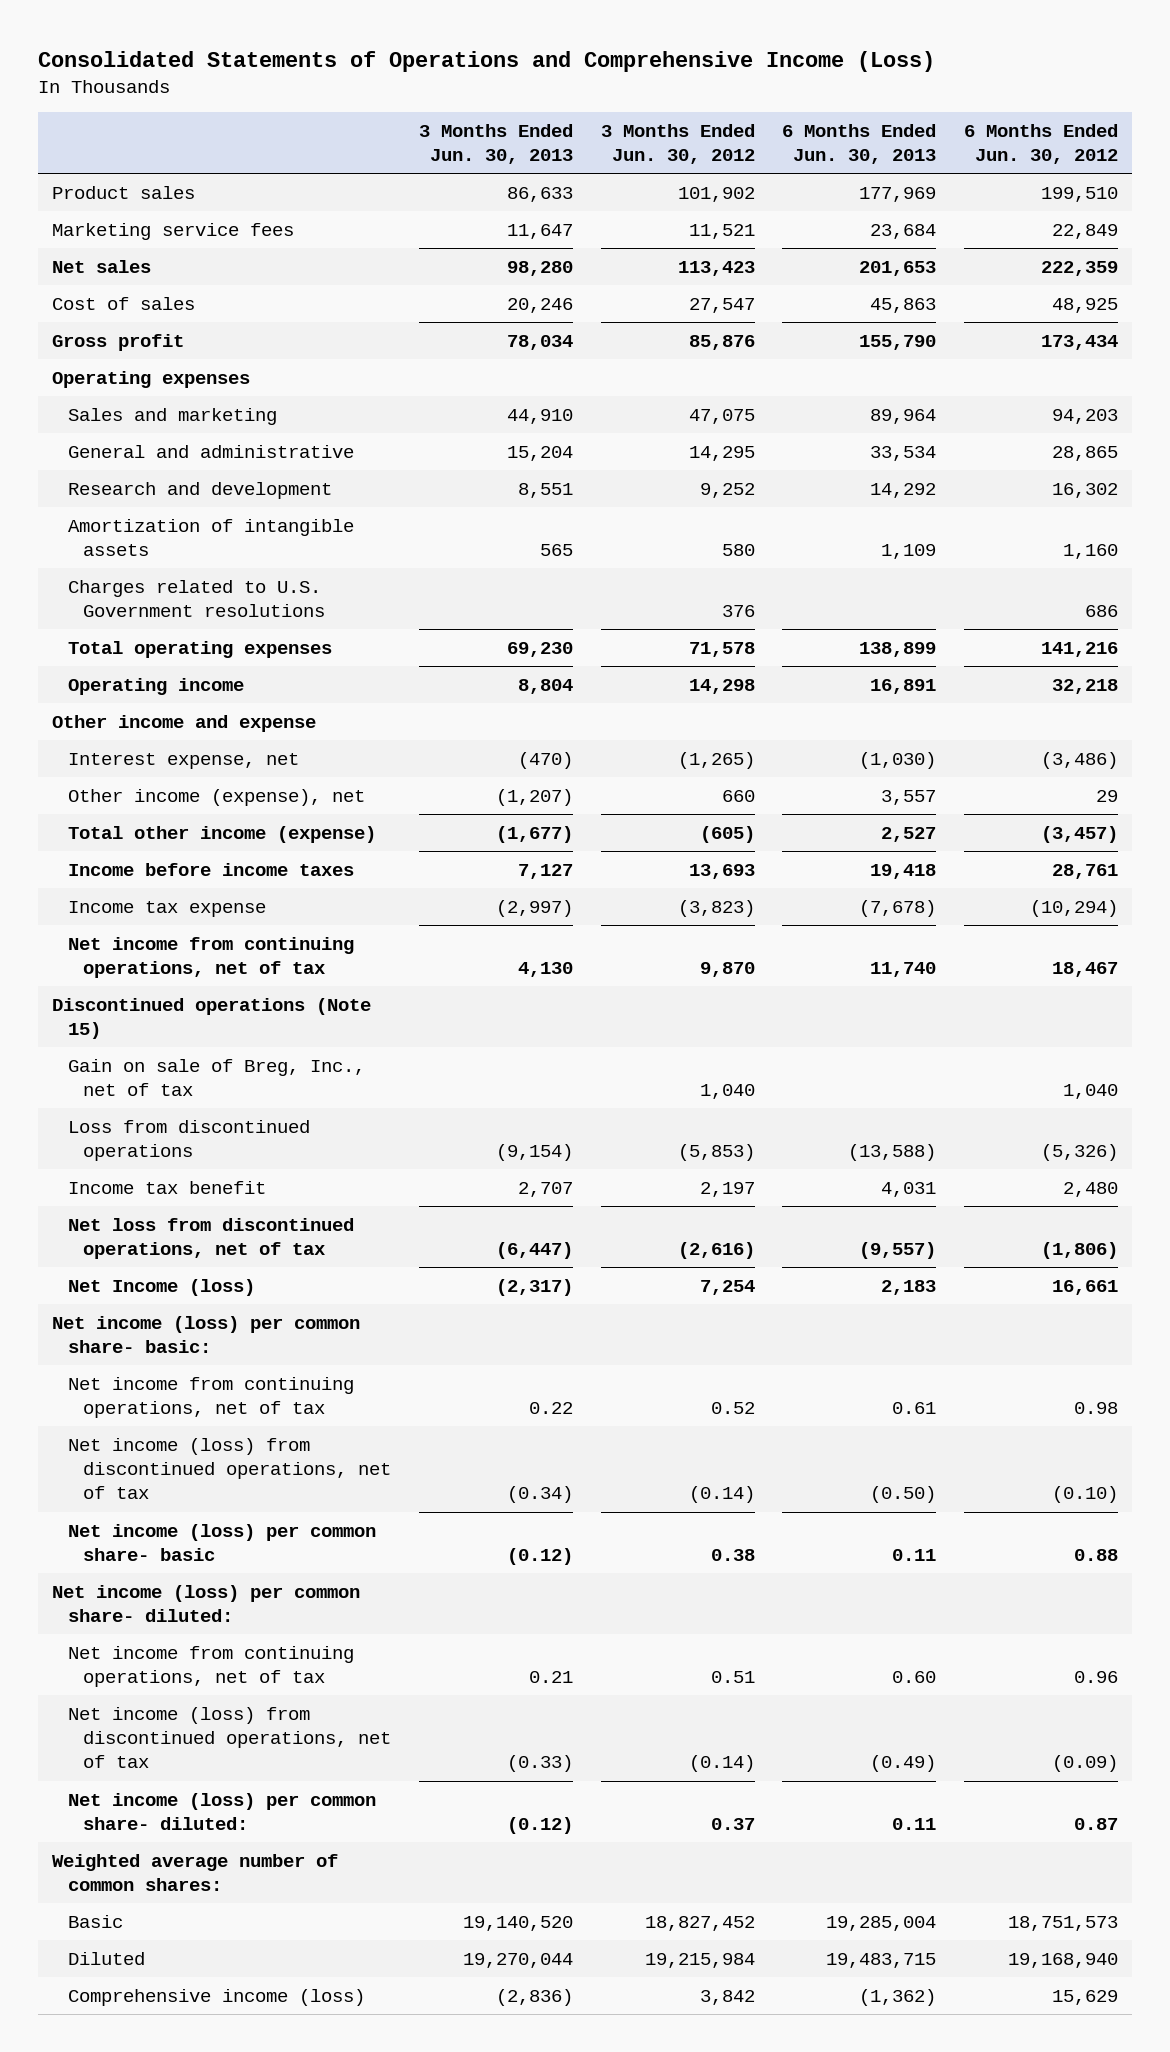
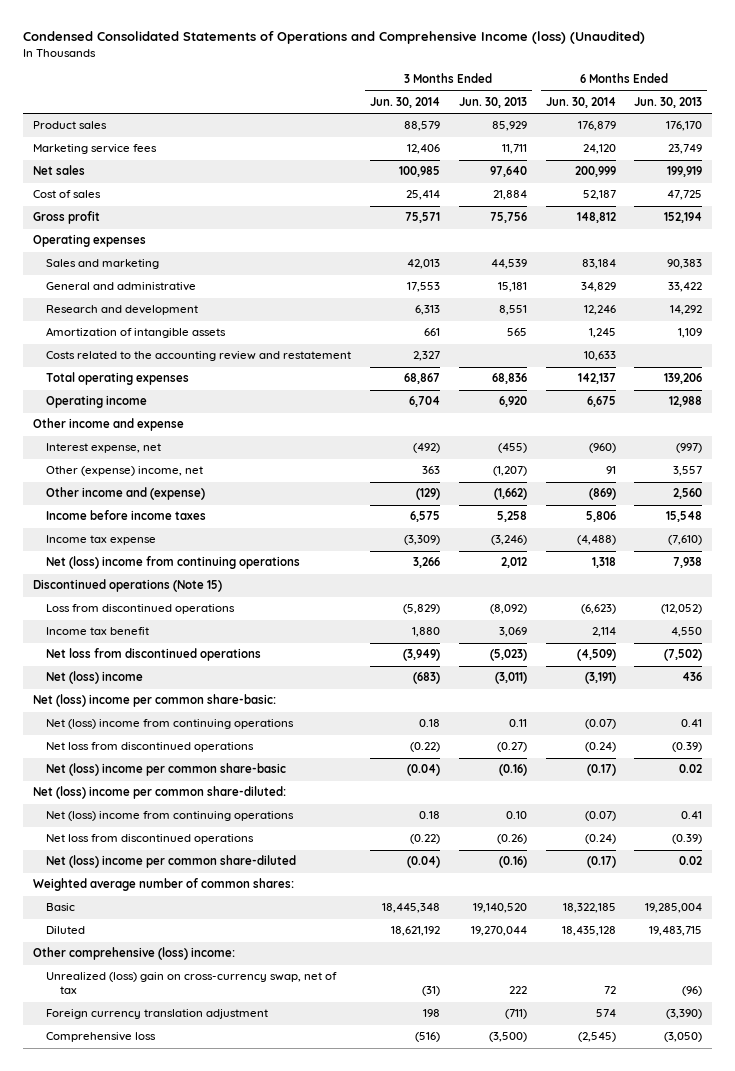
[37,51,935,73] Consolidated Statements of Operations and Comprehensive Income (Loss) -> [23,31,646,45] Condensed Consolidated Statements of Operations and Comprehensive Income (loss) (Unaudited)
[600,123,755,164] 3 Months Ended Jun. 30, 2012 -> none
[963,123,1118,164] 6 Months Ended Jun. 30, 2012 -> none
none -> [370,96,441,108] Jun. 30, 2014
none -> [545,96,616,108] Jun. 30, 2014
[506,186,573,202] 86,633 -> [491,121,527,132] 85,929
[859,186,937,202] 177,969 -> [666,121,703,132] 176,170
[506,223,573,239] 11,647 -> [501,144,527,155] 11,711
[870,223,937,239] 23,684 -> [668,144,703,155] 23,749
[506,260,573,276] 98,280 -> [489,166,527,178] 97,640
[859,260,937,276] 201,653 -> [667,166,703,178] 199,919
[506,297,573,313] 20,246 -> [492,190,527,201] 21,884
[870,297,937,313] 45,863 -> [667,190,703,201] 47,725
[506,334,573,350] 78,034 -> [489,212,527,224] 75,756
[859,334,937,350] 155,790 -> [664,212,703,224] 152,194
[506,408,573,424] 44,910 -> [490,259,527,270] 44,539
[870,408,937,424] 89,964 -> [667,259,703,270] 90,383
[506,445,573,461] 15,204 -> [497,282,527,293] 15,181
[870,445,937,461] 33,534 -> [668,282,703,293] 33,422
[67,579,326,618] Charges related to U.S. Government resolutions -> none
none -> [46,351,352,362] Costs related to the accounting review and restatement
[506,641,573,657] 69,230 -> [491,373,527,385] 68,836
[859,641,937,657] 138,899 -> [664,373,703,385] 139,206
[517,678,573,694] 8,804 -> [498,396,527,408] 6,920
[870,678,937,694] 16,891 -> [669,396,703,408] 12,988
[517,751,573,769] (470) -> [497,443,527,454] (455)
[859,751,937,769] (1,030) -> [676,443,703,454] (997)
[67,788,365,806] Other income (expense), net -> [46,466,204,477] Other (expense) income, net
[67,825,376,843] Total other income (expense) -> [46,487,206,501] Other income and (expense)
[495,825,573,843] (1,677) -> [493,488,527,501] (1,662)
[881,826,937,842] 2,527 -> [673,488,703,500] 2,560
[517,863,573,879] 7,127 -> [496,511,527,523] 5,258
[870,863,937,879] 19,418 -> [666,511,703,523] 15,548
[495,899,573,917] (2,997) -> [490,535,527,546] (3,246)
[859,899,937,917] (7,678) -> [668,535,703,546] (7,610)
[67,936,354,979] Net income from continuing operations, net of tax -> [46,556,301,570] Net (loss) income from continuing operations
[517,962,573,978] 4,130 -> [500,557,527,569] 2,012
[870,962,937,978] 11,740 -> [673,557,703,569] 7,938
[67,1058,365,1097] Gain on sale of Breg, Inc., net of tax -> none
[495,1144,573,1162] (9,154) -> [489,604,527,615] (8,092)
[848,1144,937,1162] (13,588) -> [661,604,703,615] (12,052)
[517,1181,573,1197] 2,707 -> [498,627,527,638] 3,069
[881,1181,937,1197] 4,031 -> [671,627,703,638] 4,550
[67,1217,354,1260] Net loss from discontinued operations, net of tax -> [46,648,262,662] Net loss from discontinued operations
[495,1242,573,1260] (6,447) -> [489,649,527,662] (5,023)
[859,1242,937,1260] (9,557) -> [664,649,703,662] (7,502)
[67,1278,255,1296] Net Income (loss) -> [46,671,144,685] Net (loss) income
[495,1278,573,1296] (2,317) -> [494,672,527,685] (3,011)
[881,1279,937,1295] 2,183 -> [682,672,703,682] 436
[51,1315,360,1354] Net income (loss) per common share- basic: -> [32,694,276,708] Net (loss) income per common share-basic:
[67,1376,354,1419] Net income from continuing operations, net of tax -> [46,719,295,730] Net (loss) income from continuing operations
[528,1402,573,1415] 0.22 -> [508,719,527,728] 0.11
[892,1402,937,1415] 0.61 -> [681,719,703,728] 0.41
[67,1437,392,1500] Net income (loss) from discontinued operations, net of tax -> [46,742,255,753] Net loss from discontinued operations
[506,1486,573,1504] (0.34) -> [496,742,527,753] (0.27)
[870,1486,937,1504] (0.50) -> [672,742,703,753] (0.39)
[67,1523,376,1562] Net income (loss) per common share- basic -> [46,763,287,777] Net (loss) income per common share-basic
[506,1548,573,1566] (0.12) -> [498,764,527,777] (0.16)
[892,1549,937,1562] 0.11 -> [679,764,703,774] 0.02
[51,1584,360,1623] Net income (loss) per common share- diluted: -> [32,786,286,800] Net (loss) income per common share-diluted:
[67,1645,354,1688] Net income from continuing operations, net of tax -> [46,811,295,822] Net (loss) income from continuing operations
[528,1671,573,1684] 0.21 -> [505,811,527,820] 0.10
[892,1671,937,1684] 0.60 -> [681,811,703,820] 0.41
[67,1706,392,1769] Net income (loss) from discontinued operations, net of tax -> [46,834,255,845] Net loss from discontinued operations
[506,1755,573,1773] (0.33) -> [496,834,527,845] (0.26)
[870,1755,937,1773] (0.49) -> [672,834,703,845] (0.39)
[67,1792,376,1831] Net income (loss) per common share- diluted: -> [46,855,297,869] Net (loss) income per common share-diluted
[506,1817,573,1835] (0.12) -> [498,856,527,869] (0.16)
[892,1818,937,1831] 0.11 -> [679,856,703,866] 0.02
none -> [32,947,235,961] Other comprehensive (loss) income:
none -> [46,972,338,995] Unrealized (loss) gain on cross-currency swap, net of tax
none -> [46,1009,269,1020] Foreign currency translation adjustment
[67,1988,365,2006] Comprehensive income (loss) -> [46,1032,157,1043] Comprehensive loss
[495,1988,573,2006] (2,836) -> [488,1032,527,1043] (3,500)
[859,1988,937,2006] (1,362) -> [664,1032,703,1043] (3,050)

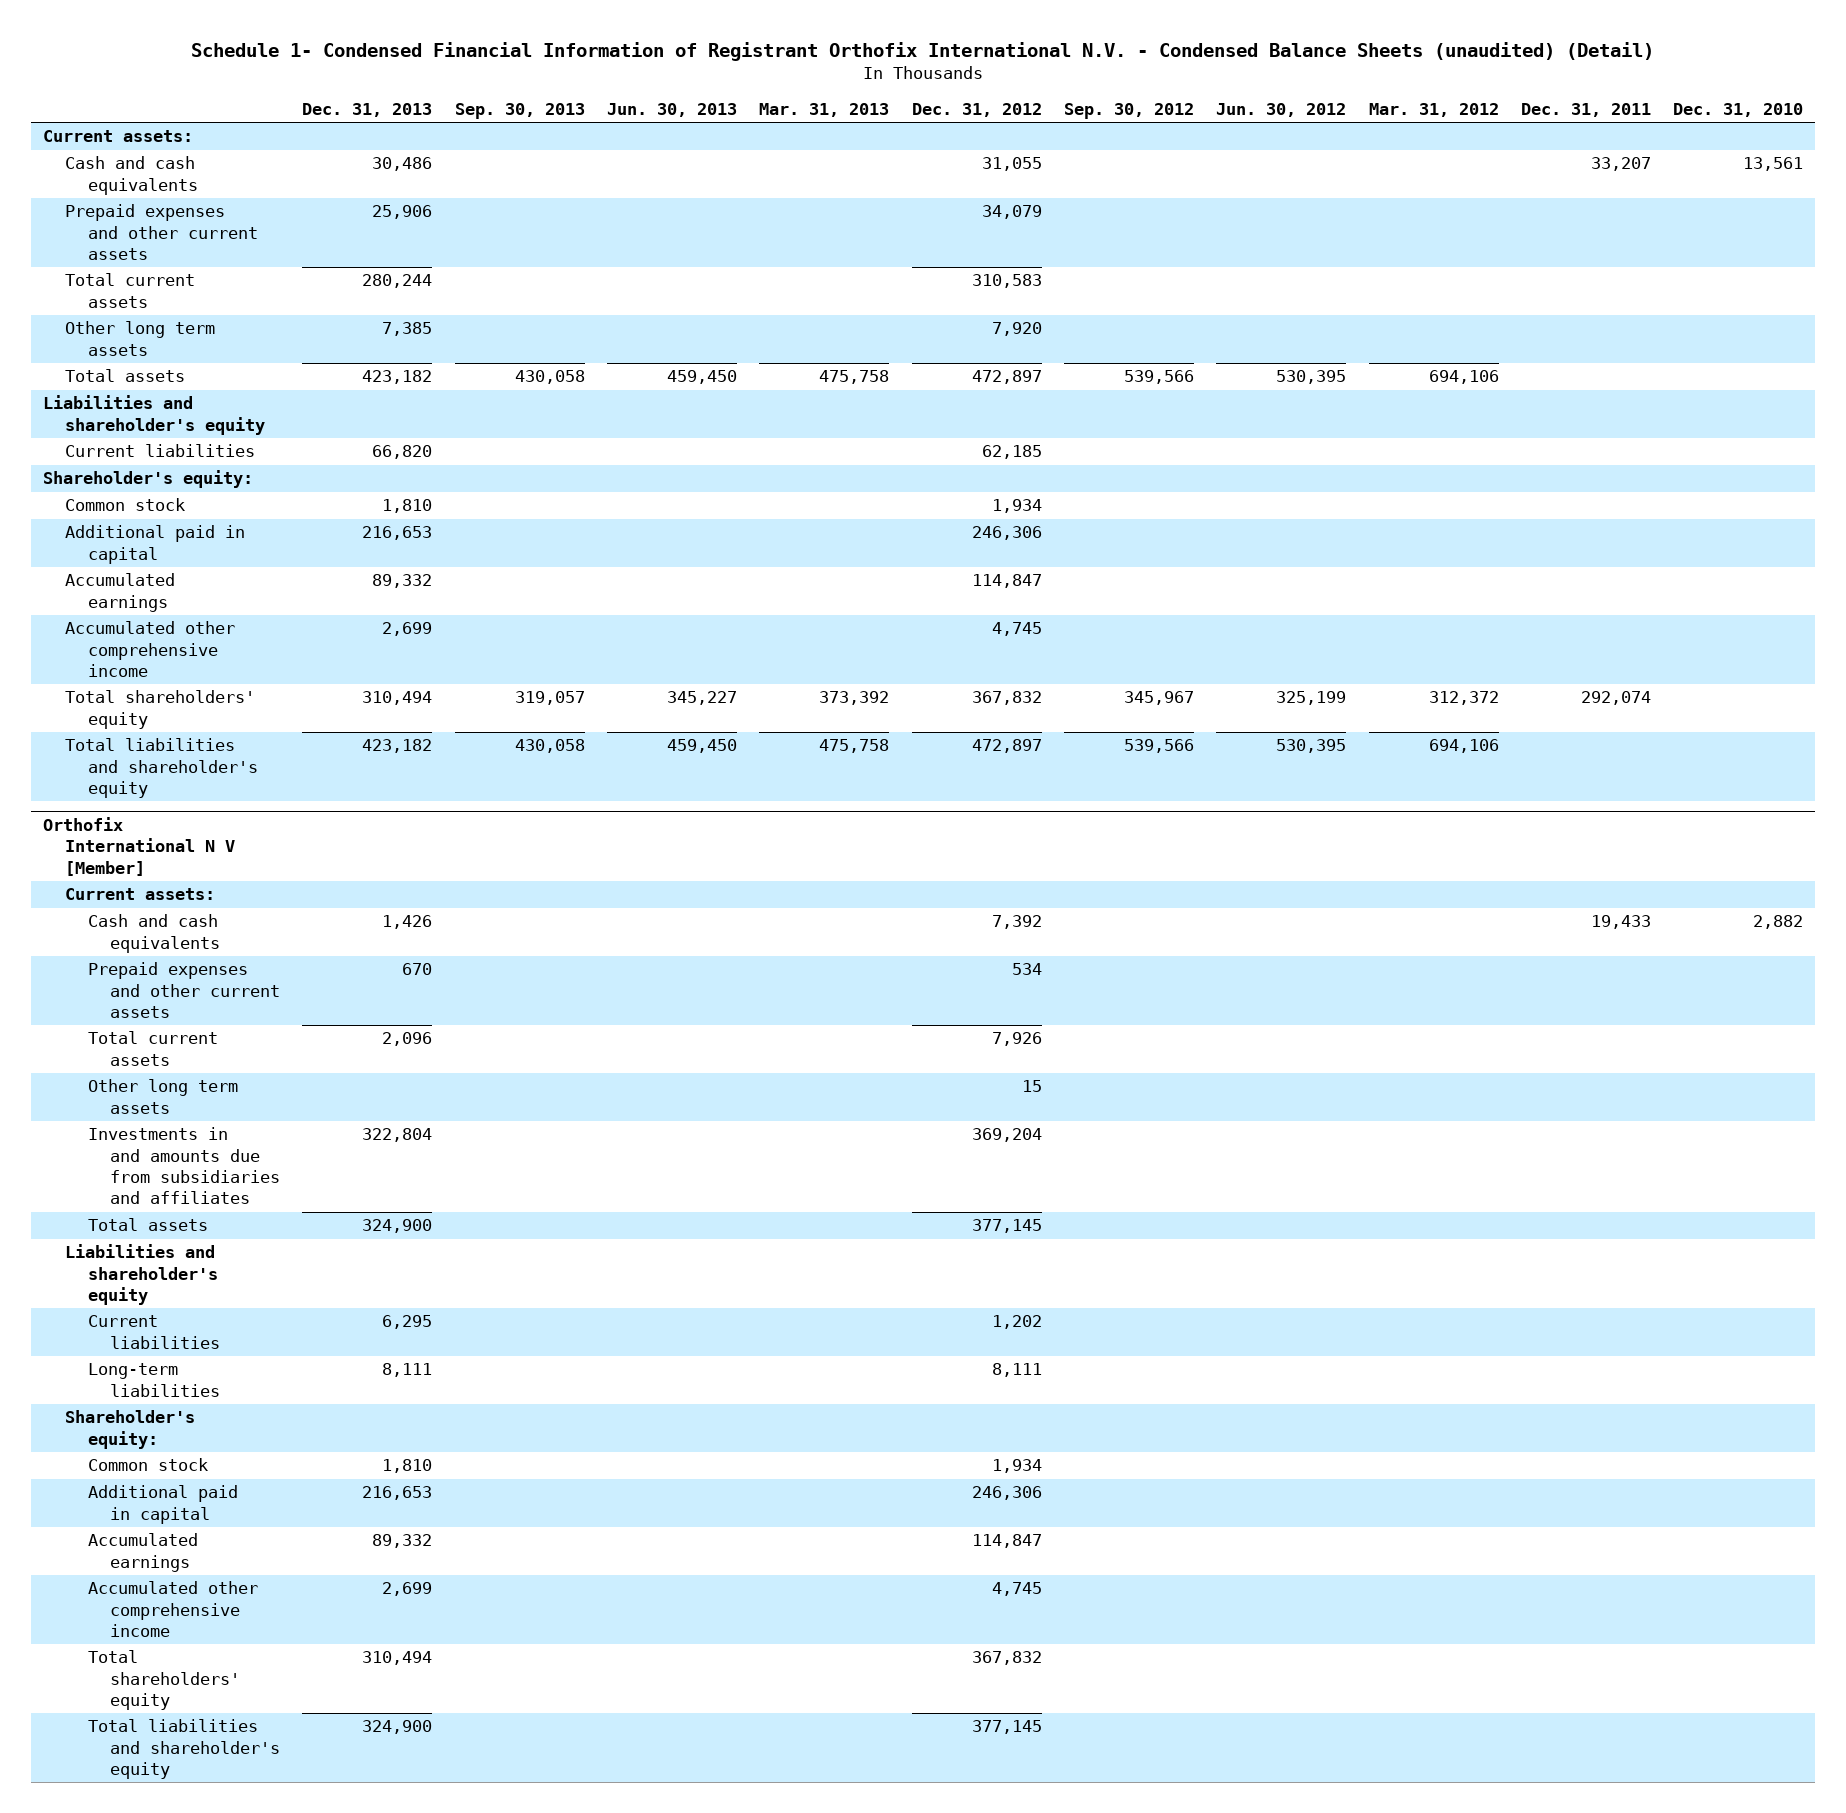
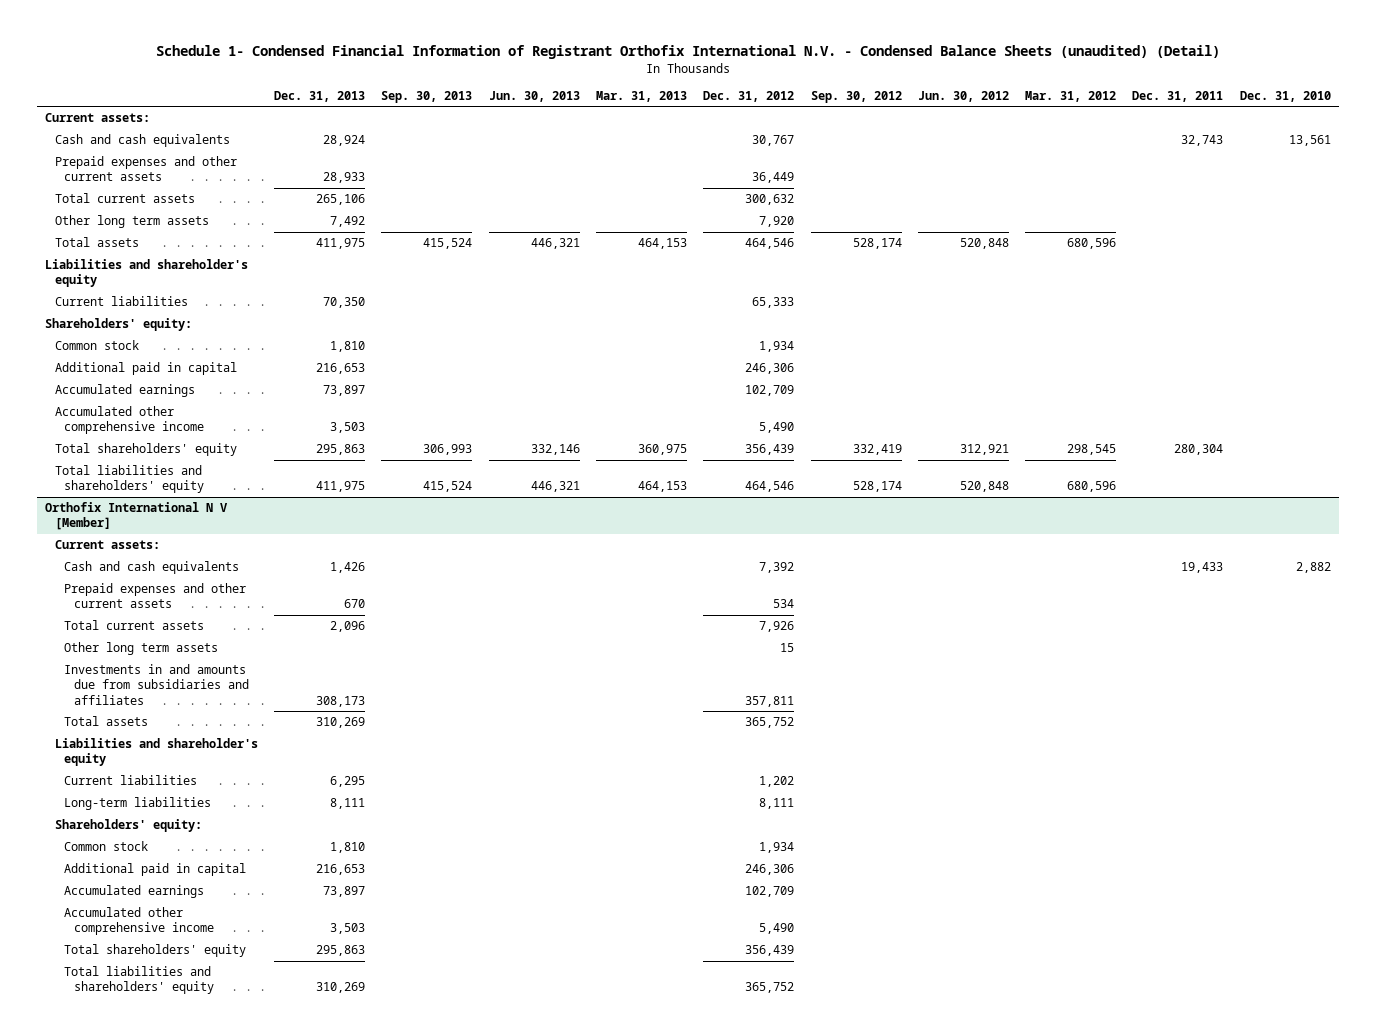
[372,157,433,172] 30,486 -> [323,135,366,147] 28,924
[981,157,1042,172] 31,055 -> [752,135,795,147] 30,767
[1591,157,1652,172] 33,207 -> [1181,135,1224,147] 32,743
[372,205,433,220] 25,906 -> [323,172,366,184] 28,933
[981,205,1042,220] 34,079 -> [752,172,795,184] 36,449
[362,274,433,289] 280,244 -> [316,194,366,206] 265,106
[971,274,1042,289] 310,583 -> [745,194,795,206] 300,632
[382,322,433,337] 7,385 -> [330,216,366,228] 7,492
[362,370,433,385] 423,182 -> [316,238,366,250] 411,975
[514,370,585,385] 430,058 -> [423,238,473,250] 415,524
[667,370,738,385] 459,450 -> [530,238,580,250] 446,321
[819,370,890,385] 475,758 -> [637,238,687,250] 464,153
[971,370,1042,385] 472,897 -> [745,238,795,250] 464,546
[1124,370,1195,385] 539,566 -> [852,238,902,250] 528,174
[1276,370,1347,385] 530,395 -> [959,238,1009,250] 520,848
[1428,370,1499,385] 694,106 -> [1067,238,1117,250] 680,596
[372,445,433,460] 66,820 -> [323,297,366,309] 70,350
[981,445,1042,460] 62,185 -> [752,297,795,309] 65,333
[42,470,253,489] Shareholder's equity: -> [45,318,193,332] Shareholders' equity:
[372,574,433,589] 89,332 -> [323,385,366,397] 73,897
[971,574,1042,589] 114,847 -> [745,385,795,397] 102,709
[382,622,433,637] 2,699 -> [330,422,366,434] 3,503
[991,622,1042,637] 4,745 -> [759,422,795,434] 5,490
[362,691,433,706] 310,494 -> [316,444,366,456] 295,863
[514,691,585,706] 319,057 -> [423,444,473,456] 306,993
[667,691,738,706] 345,227 -> [530,444,580,456] 332,146
[819,691,890,706] 373,392 -> [637,444,687,456] 360,975
[971,691,1042,706] 367,832 -> [745,444,795,456] 356,439
[1124,691,1195,706] 345,967 -> [852,444,902,456] 332,419
[1276,691,1347,706] 325,199 -> [959,444,1009,456] 312,921
[1428,691,1499,706] 312,372 -> [1067,444,1117,456] 298,545
[1581,691,1652,706] 292,074 -> [1174,444,1224,456] 280,304
[65,738,258,798] Total liabilities and shareholder's equity -> [54,465,205,494] Total liabilities and shareholders' equity
[362,739,433,754] 423,182 -> [316,481,366,493] 411,975
[514,739,585,754] 430,058 -> [423,481,473,493] 415,524
[667,739,738,754] 459,450 -> [530,481,580,493] 446,321
[819,739,890,754] 475,758 -> [637,481,687,493] 464,153
[971,739,1042,754] 472,897 -> [745,481,795,493] 464,546
[1124,739,1195,754] 539,566 -> [852,481,902,493] 528,174
[1276,739,1347,754] 530,395 -> [959,481,1009,493] 520,848
[1428,739,1499,754] 694,106 -> [1067,481,1117,493] 680,596
[362,1128,433,1143] 322,804 -> [316,695,366,707] 308,173
[971,1128,1042,1143] 369,204 -> [745,695,795,707] 357,811
[362,1219,433,1234] 324,900 -> [316,717,366,729] 310,269
[971,1219,1042,1234] 377,145 -> [745,717,795,729] 365,752
[65,1410,196,1449] Shareholder's equity: -> [54,819,202,833] Shareholders' equity:
[372,1534,433,1549] 89,332 -> [323,886,366,898] 73,897
[971,1534,1042,1549] 114,847 -> [745,886,795,898] 102,709
[382,1582,433,1597] 2,699 -> [330,923,366,935] 3,503
[991,1582,1042,1597] 4,745 -> [759,923,795,935] 5,490
[362,1651,433,1666] 310,494 -> [316,945,366,957] 295,863
[971,1651,1042,1666] 367,832 -> [745,945,795,957] 356,439
[87,1719,281,1779] Total liabilities and shareholder's equity -> [64,966,214,995] Total liabilities and shareholders' equity
[362,1720,433,1735] 324,900 -> [316,982,366,994] 310,269
[971,1720,1042,1735] 377,145 -> [745,982,795,994] 365,752

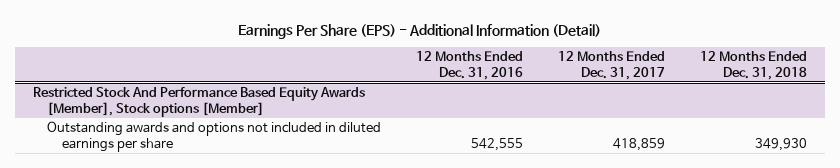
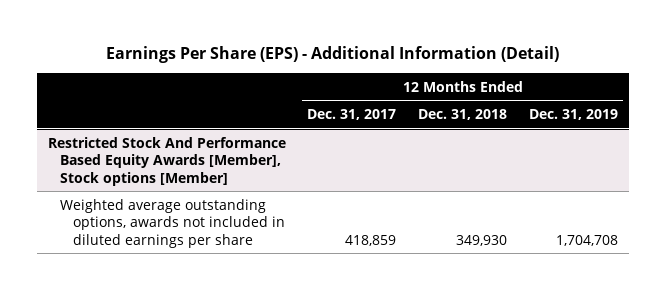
[416,51,524,80] 12 Months Ended Dec. 31, 2016 -> none
none -> [528,109,618,121] Dec. 31, 2019
[47,121,382,152] Outstanding awards and options not included in diluted earnings per share -> [60,198,286,248] Weighted average outstanding options, awards not included in diluted earnings per share

